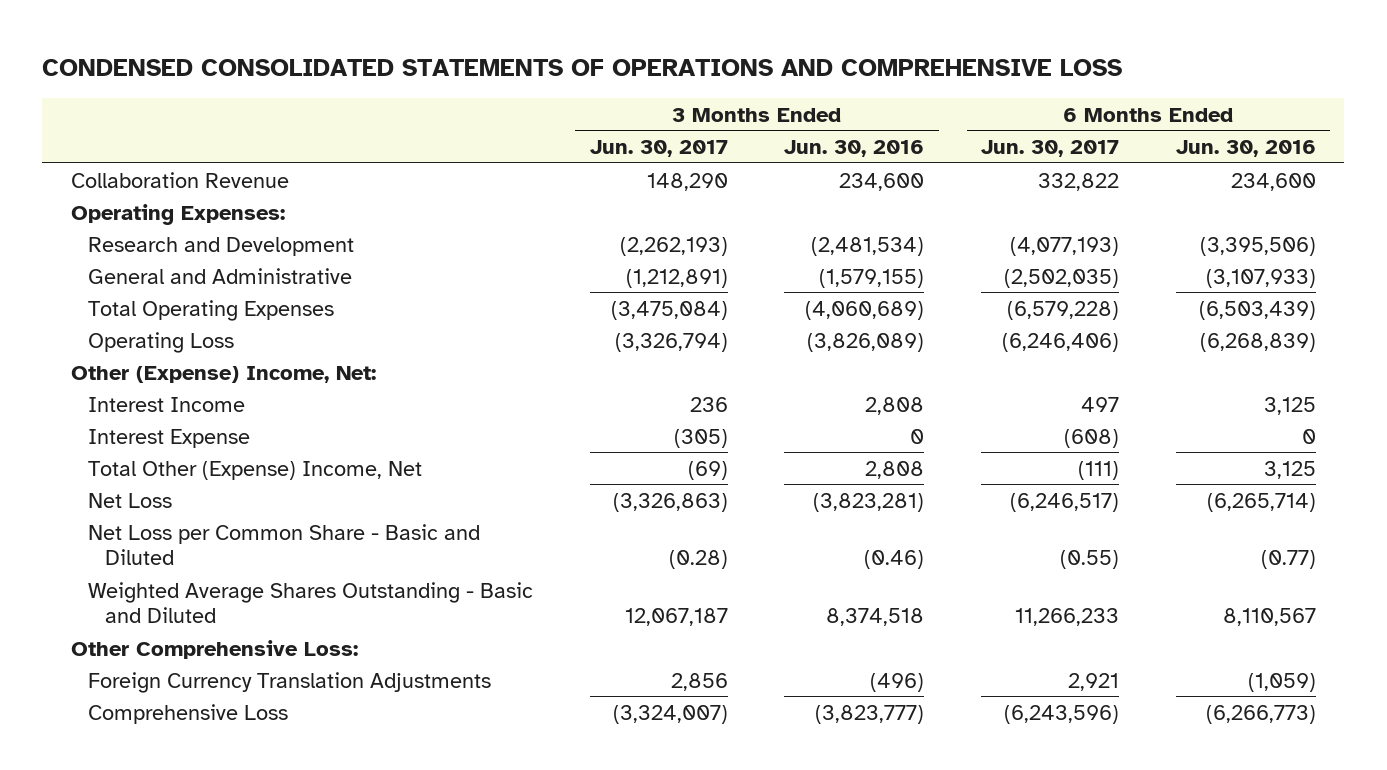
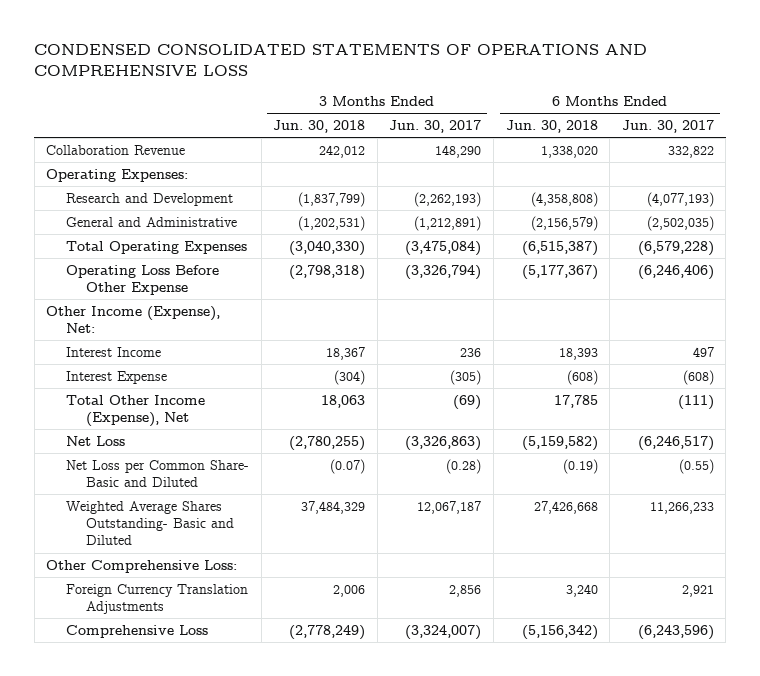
[784,140,925,158] Jun. 30, 2016 -> none
[1175,140,1316,158] Jun. 30, 2016 -> none
none -> [273,119,366,133] Jun. 30, 2018
none -> [505,119,598,133] Jun. 30, 2018
[87,331,234,353] Operating Loss -> [65,264,219,295] Operating Loss Before Other Expense
[70,365,376,383] Other (Expense) Income, Net: -> [46,305,221,333] Other Income (Expense), Net:
[87,460,422,480] Total Other (Expense) Income, Net -> [65,394,205,427] Total Other Income (Expense), Net
[87,523,480,566] Net Loss per Common Share - Basic and Diluted -> [65,459,249,487] Net Loss per Common Share- Basic and Diluted
[87,581,533,624] Weighted Average Shares Outstanding - Basic and Diluted -> [65,500,234,546] Weighted Average Shares Outstanding- Basic and Diluted

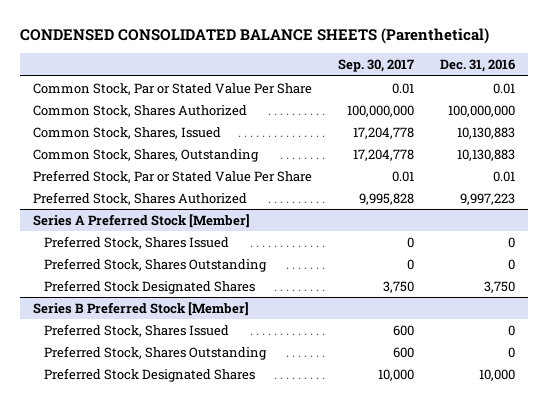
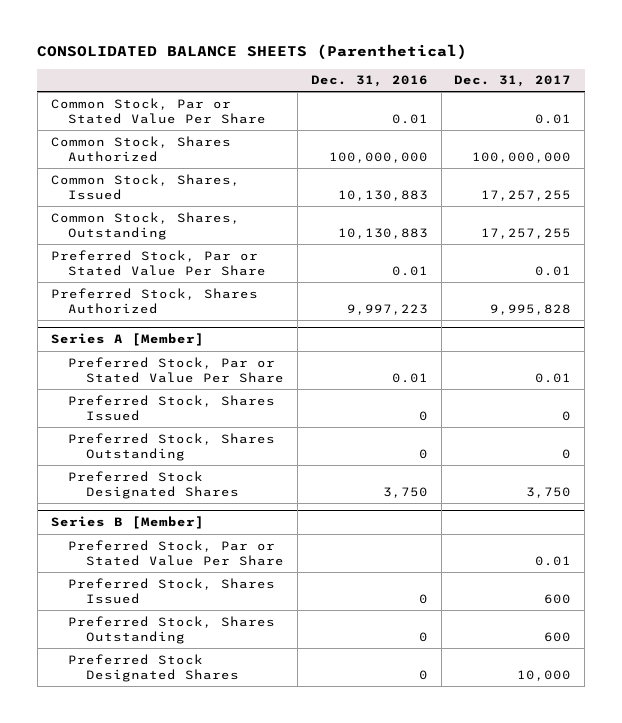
[19,28,489,45] CONDENSED CONSOLIDATED BALANCE SHEETS (Parenthetical) -> [37,44,468,61] CONSOLIDATED BALANCE SHEETS (Parenthetical)
[338,59,415,73] Sep. 30, 2017 -> none
none -> [454,75,572,88] Dec. 31, 2017
[32,213,250,228] Series A Preferred Stock [Member] -> [50,333,204,347] Series A [Member]
none -> [68,356,285,384] Preferred Stock, Par or Stated Value Per Share
[32,301,249,316] Series B Preferred Stock [Member] -> [50,516,204,530] Series B [Member]
none -> [68,539,285,567] Preferred Stock, Par or Stated Value Per Share
[479,368,516,381] 10,000 -> [418,670,428,681] 0

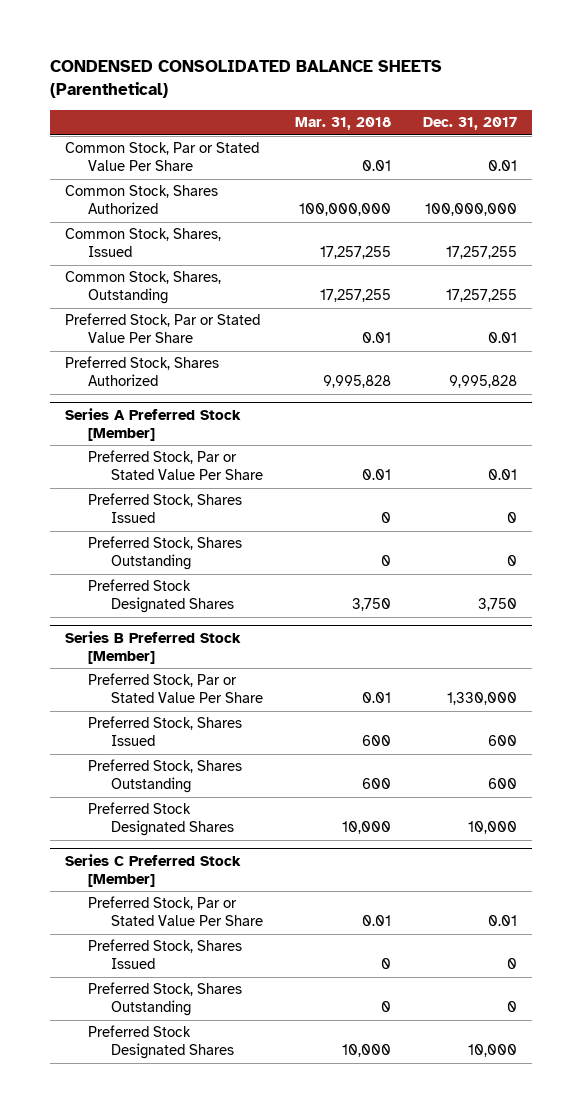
[37,44,468,61] CONSOLIDATED BALANCE SHEETS (Parenthetical) -> [49,60,442,99] CONDENSED CONSOLIDATED BALANCE SHEETS (Parenthetical)
[310,75,428,88] Dec. 31, 2016 -> none
none -> [295,117,392,131] Mar. 31, 2018
[50,333,204,347] Series A [Member] -> [65,408,242,441] Series A Preferred Stock [Member]
[50,516,204,530] Series B [Member] -> [65,631,242,664] Series B Preferred Stock [Member]
[535,556,572,567] 0.01 -> [446,692,517,706] 1,330,000
none -> [65,854,242,887] Series C Preferred Stock [Member]
none -> [88,896,264,927] Preferred Stock, Par or Stated Value Per Share
none -> [88,939,243,970] Preferred Stock, Shares Issued
none -> [88,982,243,1017] Preferred Stock, Shares Outstanding
none -> [88,1025,235,1060] Preferred Stock Designated Shares

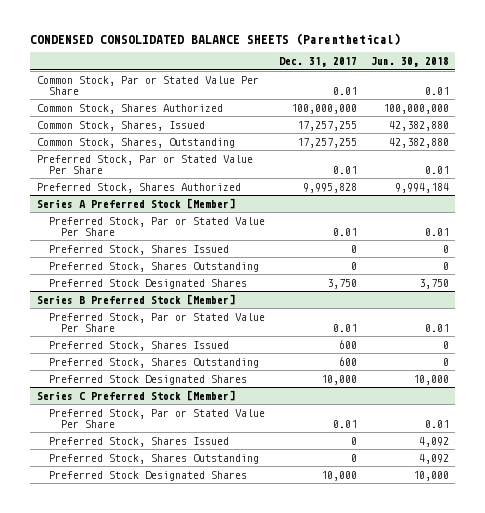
[295,117,392,131] Mar. 31, 2018 -> none
none -> [370,57,449,68] Jun. 30, 2018
[446,692,517,706] 1,330,000 -> [332,323,357,332] 0.01

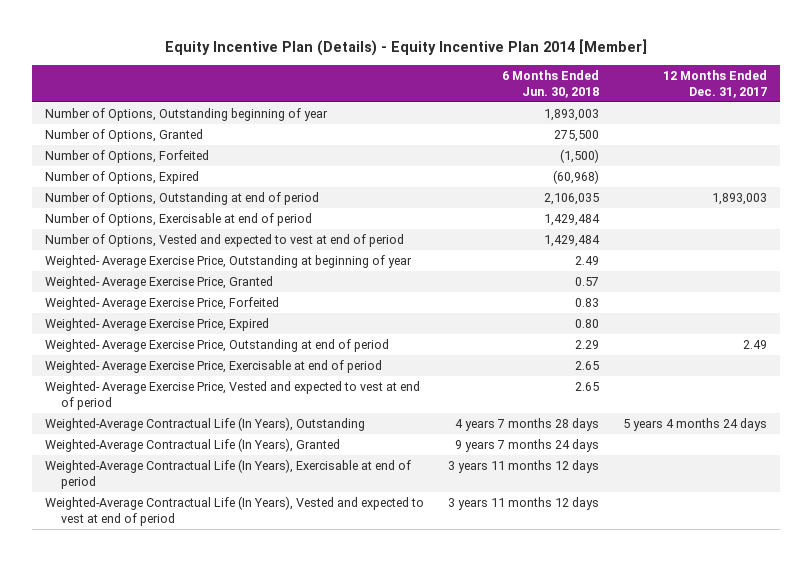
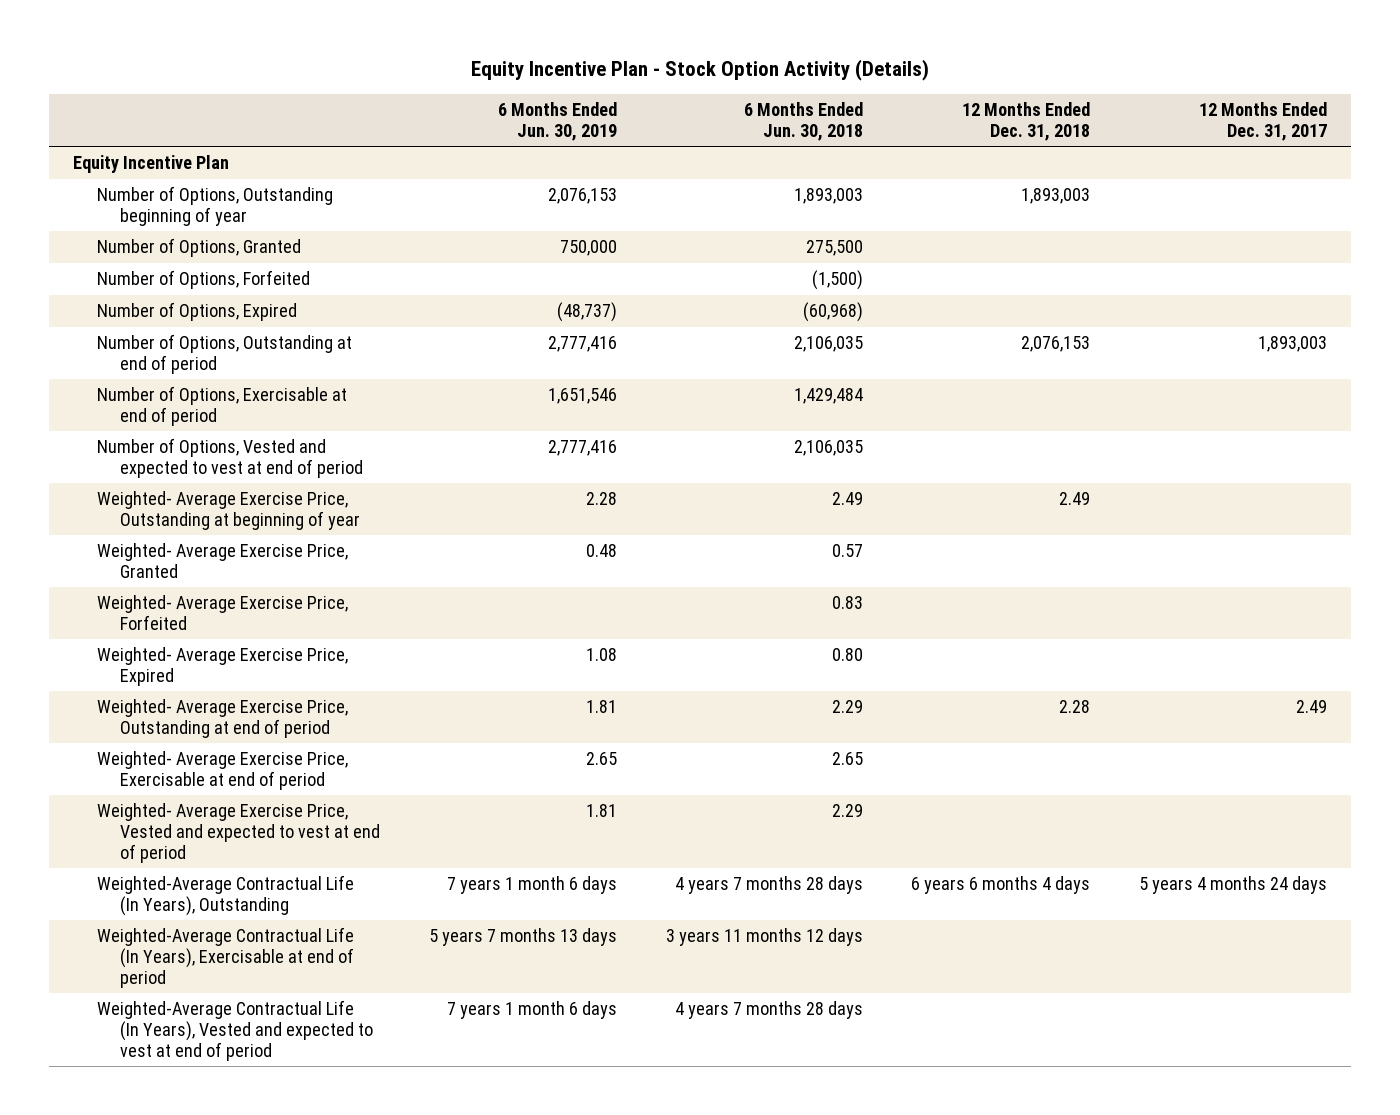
[165,39,648,57] Equity Incentive Plan (Details) - Equity Incentive Plan 2014 [Member] -> [470,59,929,82] Equity Incentive Plan - Stock Option Activity (Details)
none -> [498,102,618,141] 6 Months Ended Jun. 30, 2019
none -> [962,102,1091,141] 12 Months Ended Dec. 31, 2018
none -> [72,155,229,174] Equity Incentive Plan
[544,235,601,248] 1,429,484 -> [793,440,863,457] 2,106,035
[575,382,600,392] 2.65 -> [831,804,863,818] 2.29
[44,438,340,453] Weighted-Average Contractual Life (In Years), Granted -> none
[448,497,600,511] 3 years 11 months 12 days -> [674,1001,863,1020] 4 years 7 months 28 days

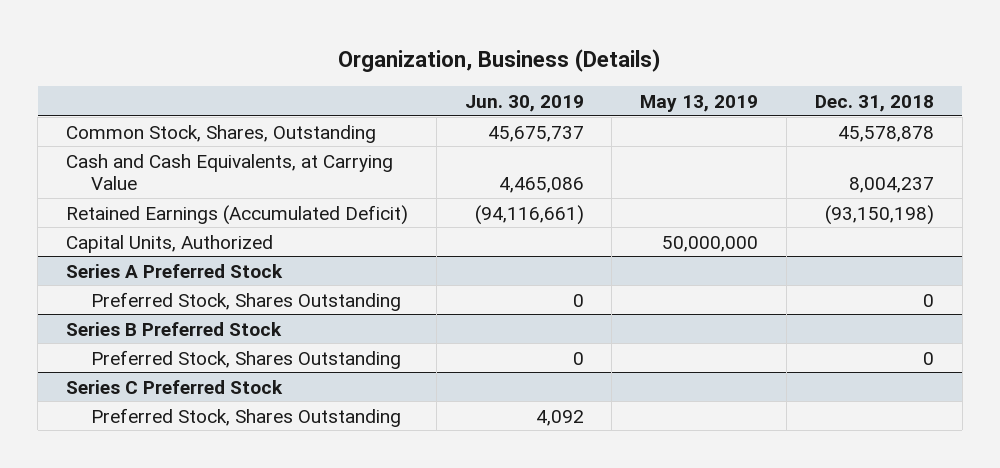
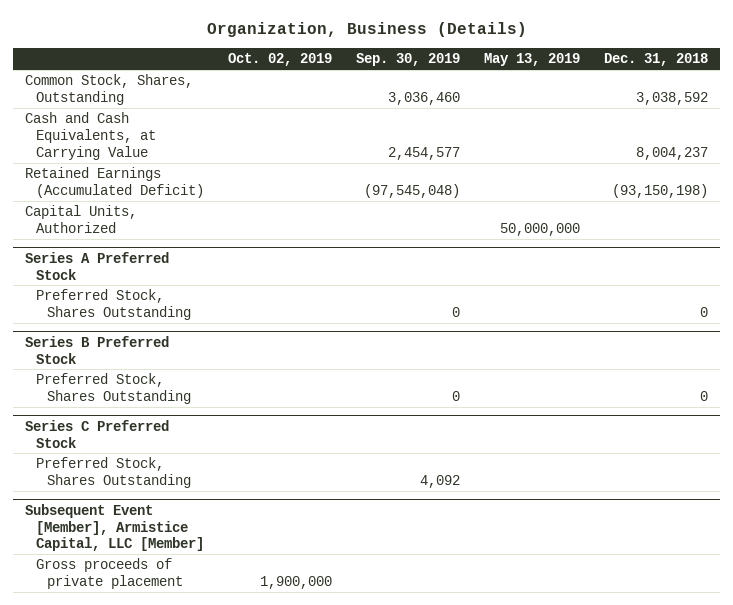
[464,94,584,112] Jun. 30, 2019 -> none
none -> [228,53,333,67] Oct. 02, 2019
none -> [356,53,461,67] Sep. 30, 2019
[837,125,934,142] 45,578,878 -> [636,92,709,106] 3,038,592
none -> [24,503,204,552] Subsequent Event [Member], Armistice Capital, LLC [Member]
none -> [35,558,184,590] Gross proceeds of private placement

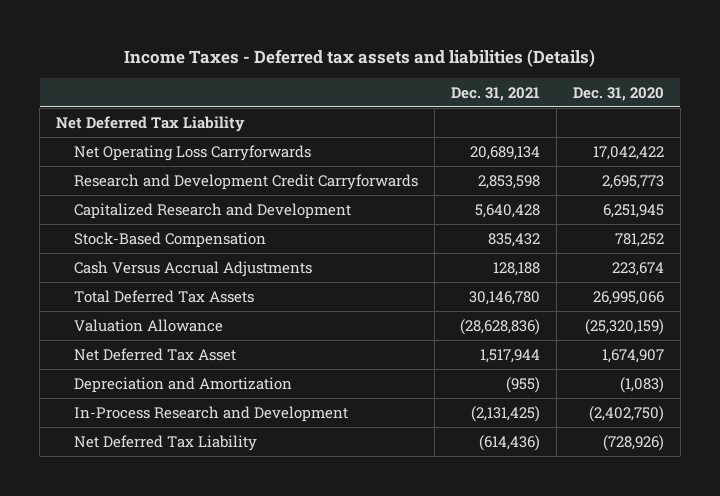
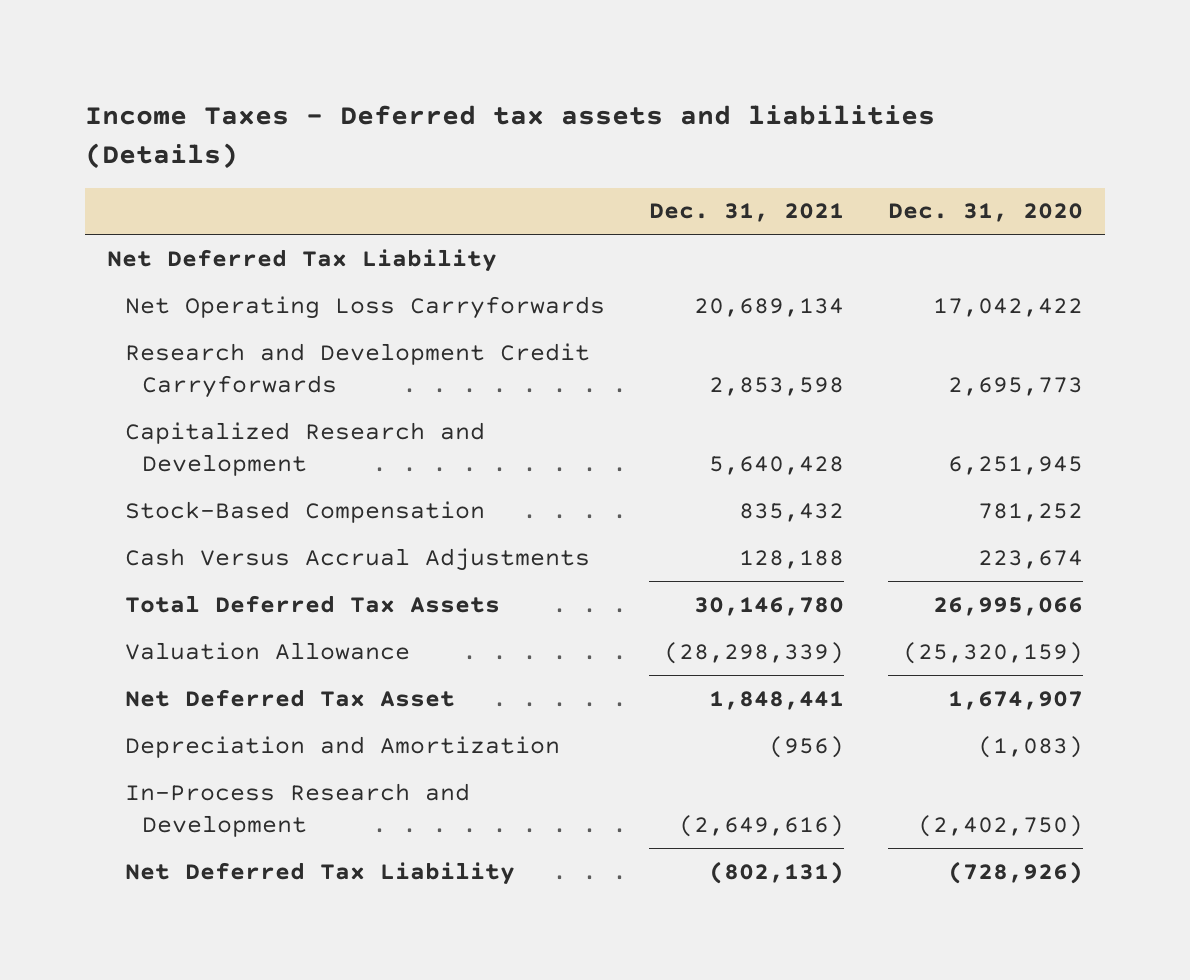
[459,318,540,335] (28,628,836) -> [663,641,844,664] (28,298,339)
[479,348,540,363] 1,517,944 -> [708,690,844,710] 1,848,441
[505,376,540,393] (955) -> [768,735,844,758] (956)
[470,405,540,422] (2,131,425) -> [678,814,844,837] (2,649,616)
[478,434,540,451] (614,436) -> [708,860,844,884] (802,131)

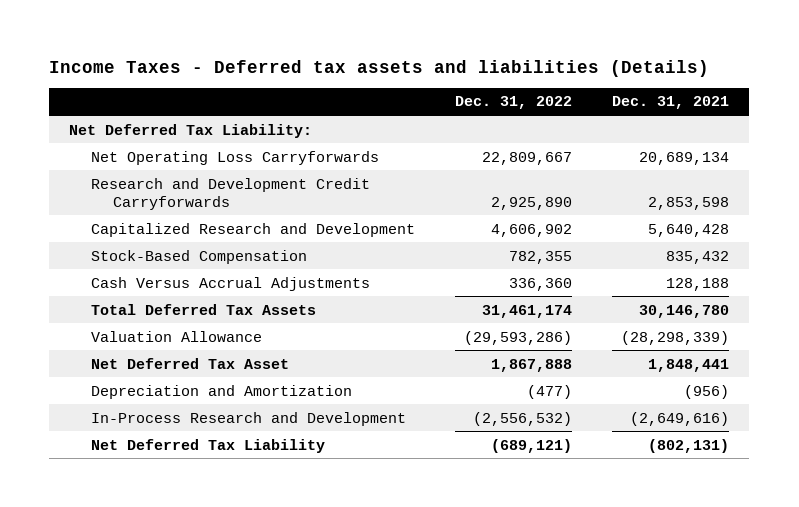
[887,203,1083,223] Dec. 31, 2020 -> none
none -> [455,96,573,110] Dec. 31, 2022
[107,248,498,272] Net Deferred Tax Liability -> [69,123,313,138] Net Deferred Tax Liability:

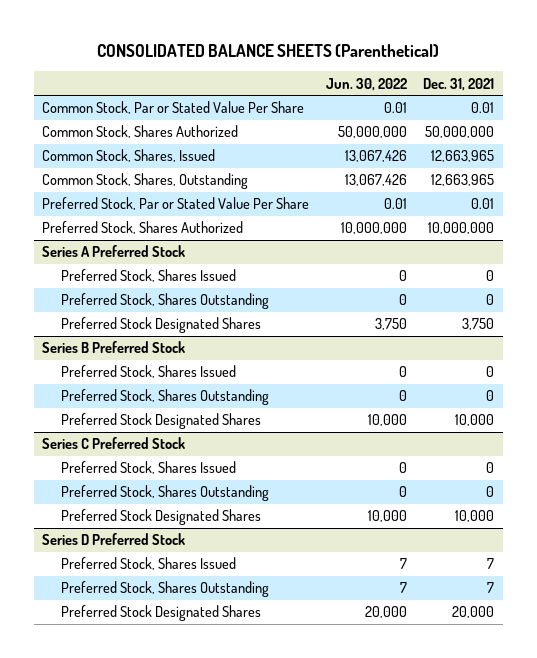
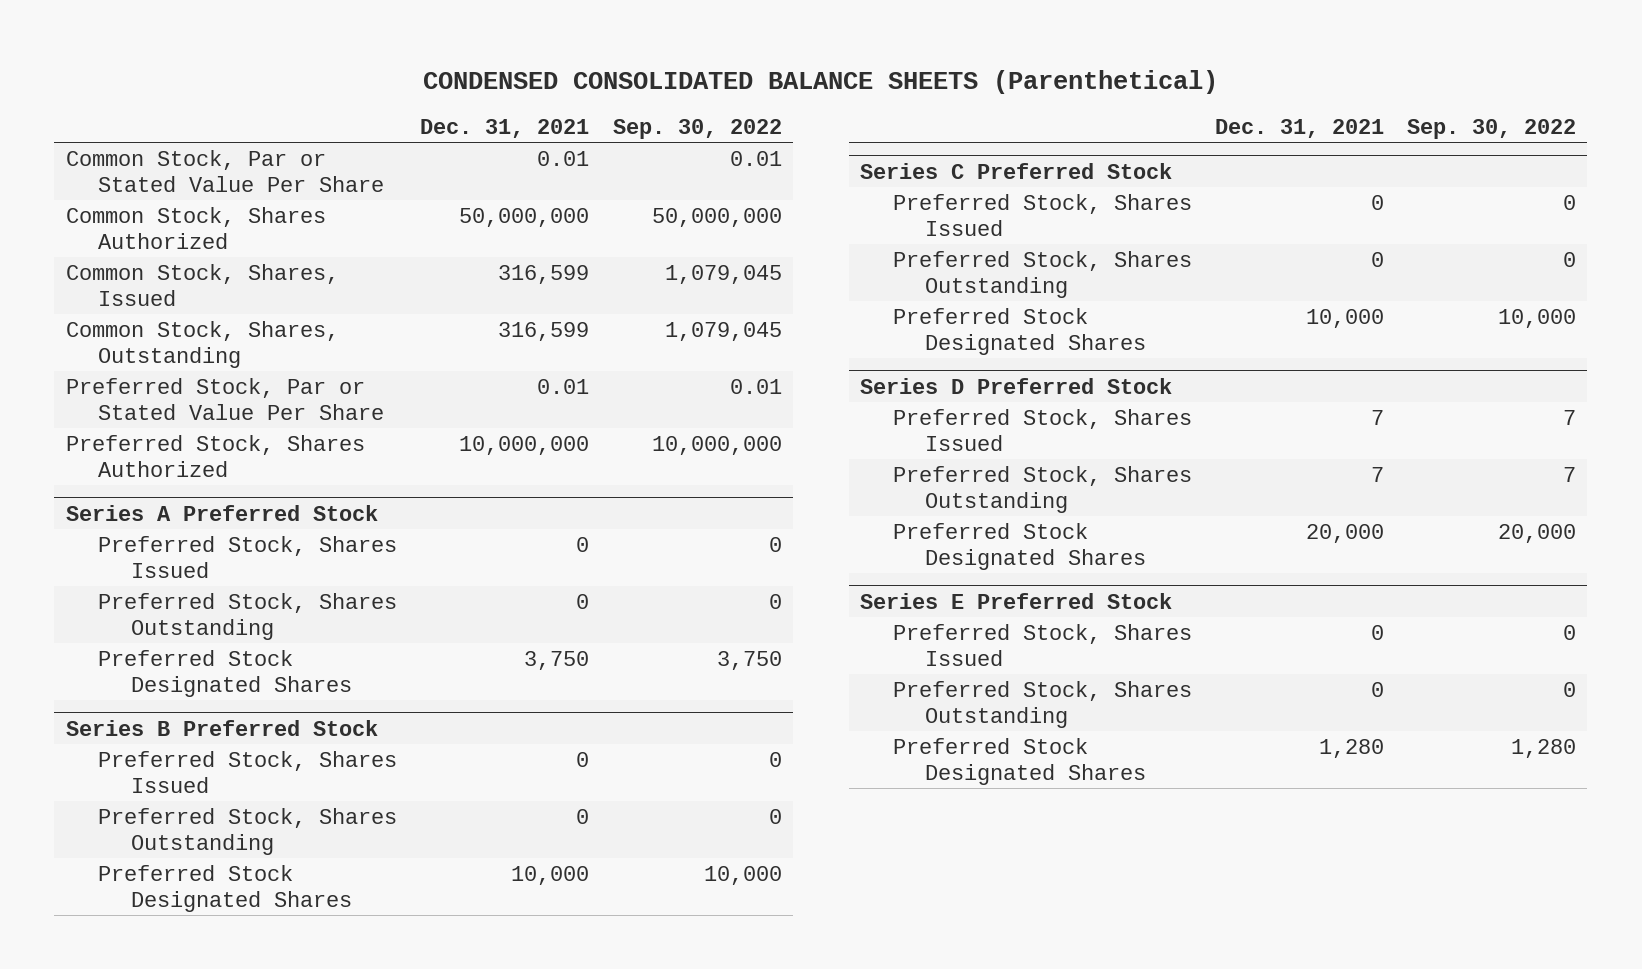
[97,43,440,57] CONSOLIDATED BALANCE SHEETS (Parenthetical) -> [422,69,1218,94] CONDENSED CONSOLIDATED BALANCE SHEETS (Parenthetical)
[325,77,407,91] Jun. 30, 2022 -> none
none -> [612,118,782,139] Sep. 30, 2022
[431,150,495,163] 12,663,965 -> [498,265,590,285] 316,599
[431,174,495,187] 12,663,965 -> [498,322,590,342] 316,599
none -> [860,592,1173,609] Series E Preferred Stock
none -> [892,624,1192,666] Preferred Stock, Shares Issued
none -> [892,681,1192,728] Preferred Stock, Shares Outstanding
none -> [892,738,1147,785] Preferred Stock Designated Shares

